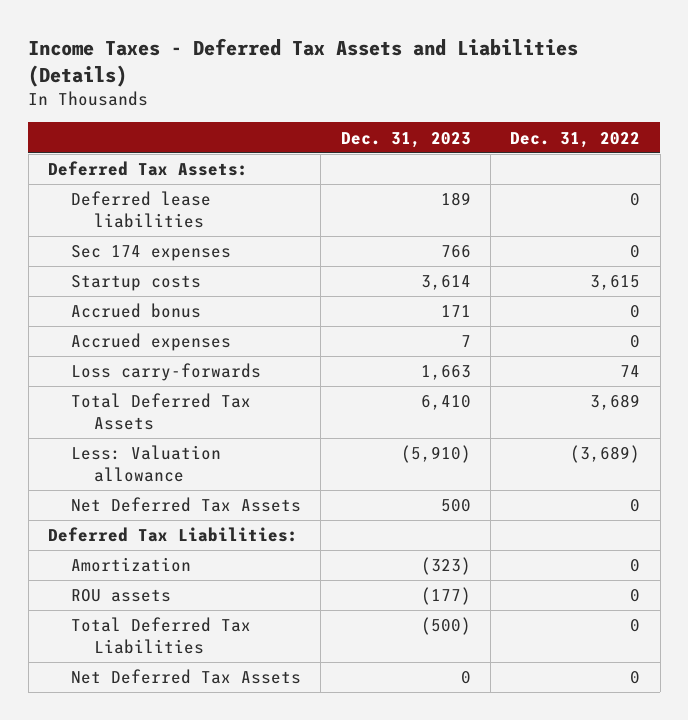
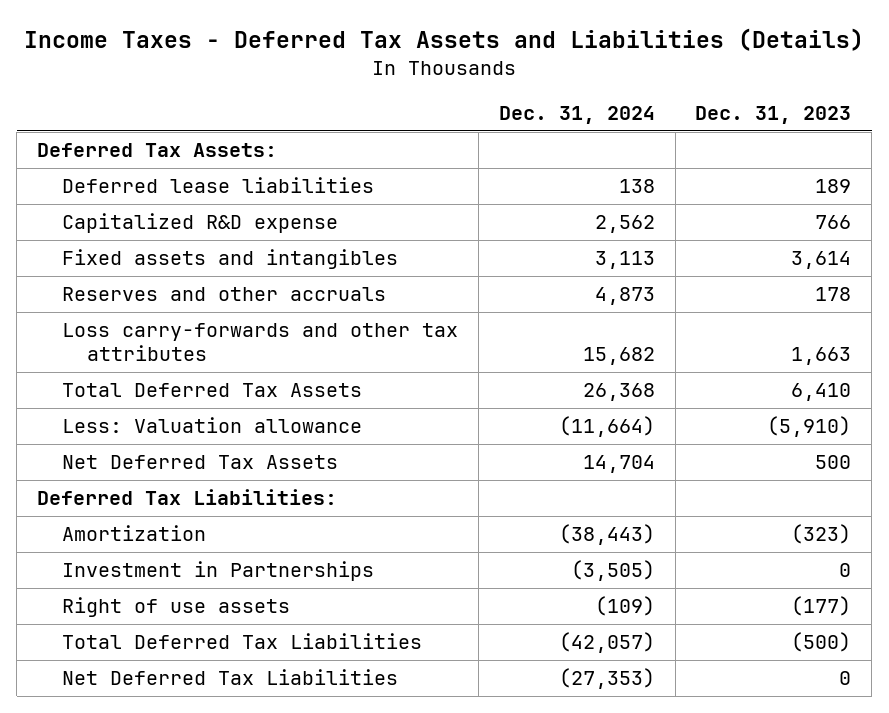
[510,131,641,148] Dec. 31, 2022 -> none
none -> [498,106,655,125] Dec. 31, 2024
[70,303,201,319] Accrued bonus -> none
[70,333,231,352] Accrued expenses -> none
[70,245,231,262] Sec 174 expenses -> [62,213,339,234] Capitalized R&D expense
[70,275,201,292] Startup costs -> [62,249,399,270] Fixed assets and intangibles
none -> [62,287,387,302] Reserves and other accruals
[70,363,261,382] Loss carry-forwards -> [62,323,459,362] Loss carry-forwards and other tax attributes
none -> [62,561,375,582] Investment in Partnerships
[70,589,171,603] ROU assets -> [62,597,291,618] Right of use assets
[70,669,301,685] Net Deferred Tax Assets -> [62,669,399,686] Net Deferred Tax Liabilities

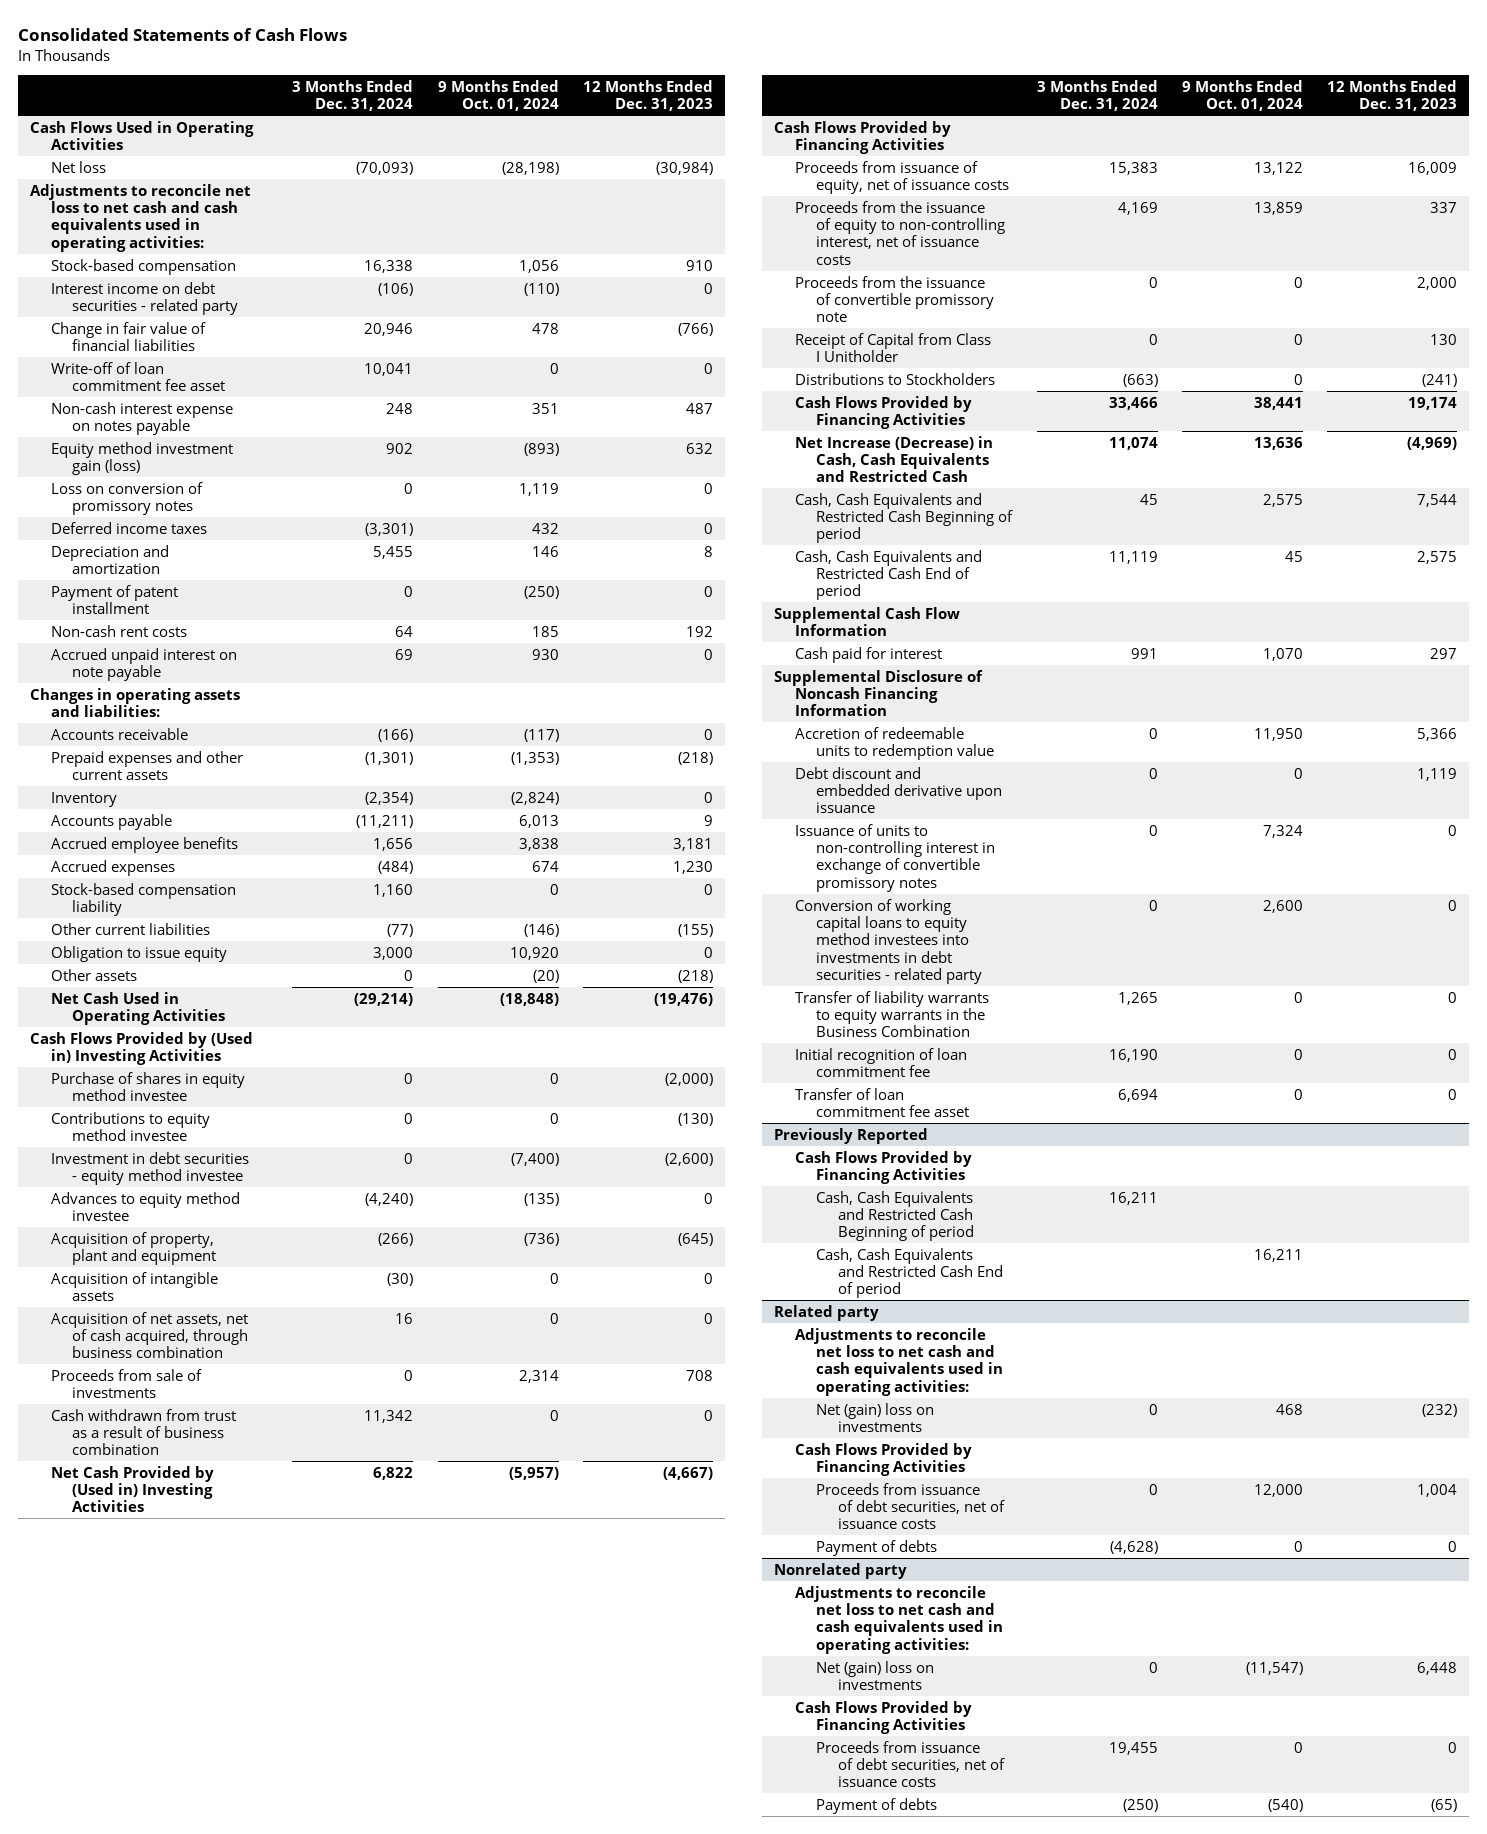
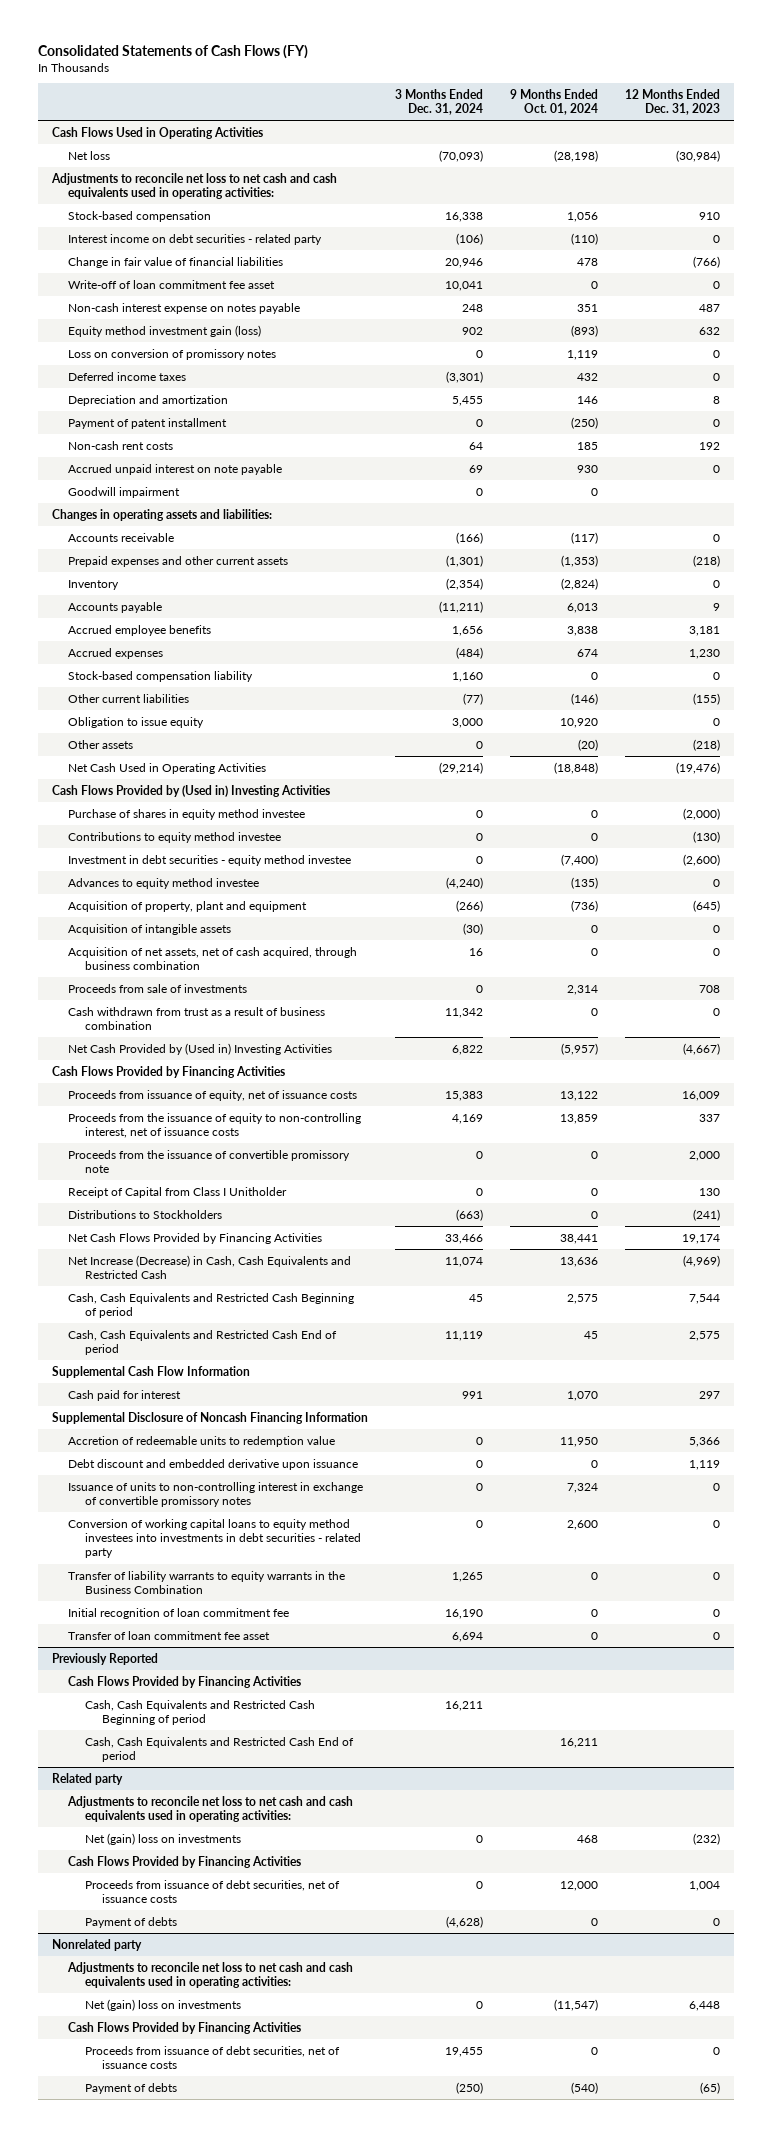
[17,27,347,41] Consolidated Statements of Cash Flows -> [37,44,308,59] Consolidated Statements of Cash Flows (FY)
none -> [68,486,181,498] Goodwill impairment
[795,395,973,429] Cash Flows Provided by Financing Activities -> [68,1232,323,1244] Net Cash Flows Provided by Financing Activities

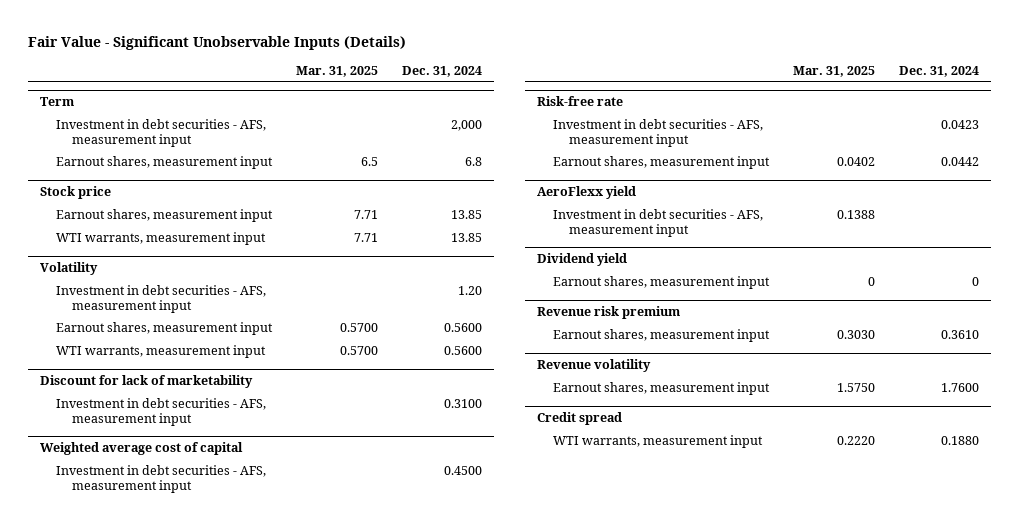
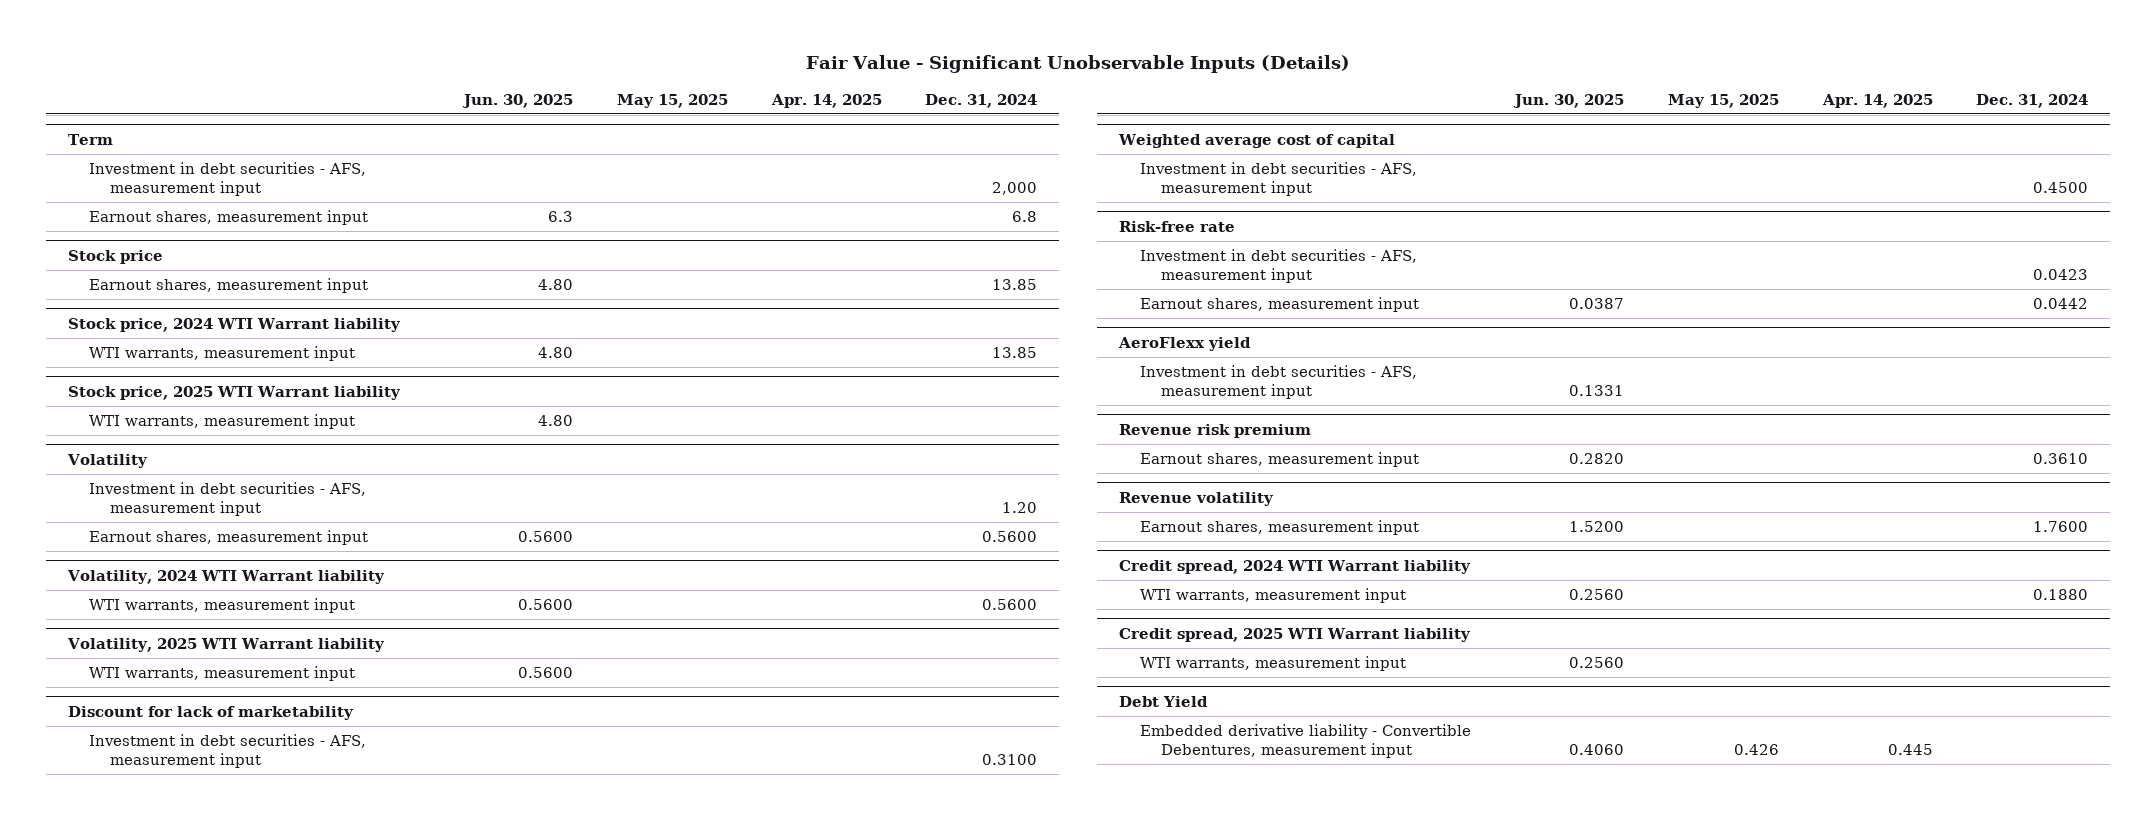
[295,65,378,77] Mar. 31, 2025 -> none
none -> [461,93,573,108] Jun. 30, 2025
none -> [616,93,728,108] May 15, 2025
none -> [770,93,882,108] Apr. 14, 2025
none -> [67,317,401,332] Stock price, 2024 WTI Warrant liability
none -> [67,385,401,400] Stock price, 2025 WTI Warrant liability
none -> [89,414,356,430] WTI warrants, measurement input
none -> [66,569,385,584] Volatility, 2024 WTI Warrant liability
none -> [66,637,385,652] Volatility, 2025 WTI Warrant liability
none -> [89,666,356,682] WTI warrants, measurement input
[536,253,627,267] Dividend yield -> none
[552,275,770,289] Earnout shares, measurement input -> none
[536,412,622,426] Credit spread -> none
none -> [1119,559,1472,574] Credit spread, 2024 WTI Warrant liability
none -> [1119,627,1472,642] Credit spread, 2025 WTI Warrant liability
none -> [1140,656,1407,672] WTI warrants, measurement input
none -> [1119,695,1209,707] Debt Yield
none -> [1140,724,1472,758] Embedded derivative liability - Convertible Debentures, measurement input

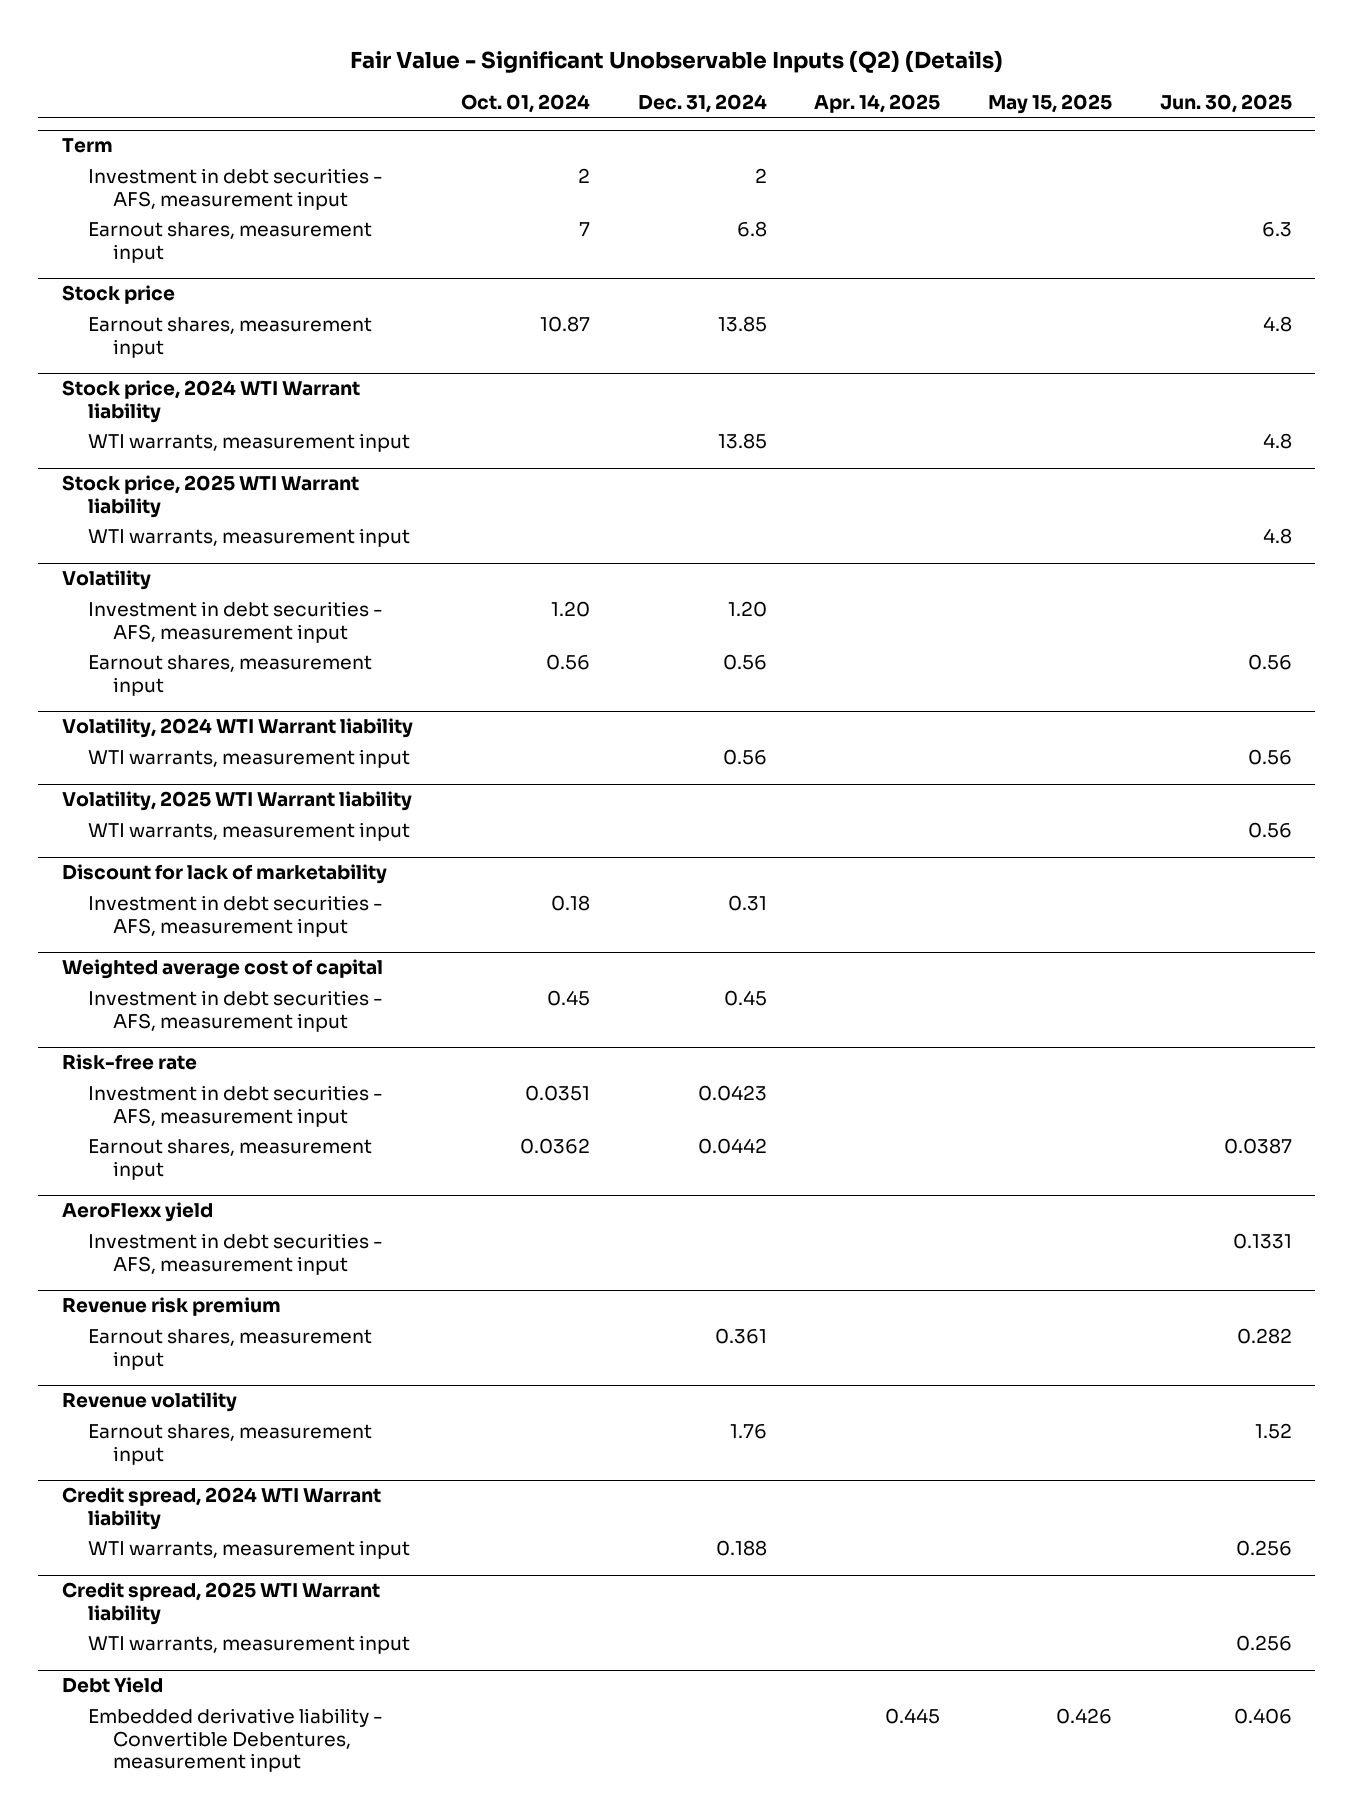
[806,55,1351,74] Fair Value - Significant Unobservable Inputs (Details) -> [349,49,1003,73] Fair Value - Significant Unobservable Inputs (Q2) (Details)
none -> [460,94,590,114] Oct. 01, 2024
[992,181,1038,195] 2,000 -> [754,168,767,184] 2
[537,279,573,291] 4.80 -> [1262,316,1292,333] 4.8
[537,347,573,359] 4.80 -> [1262,433,1292,450] 4.8
[537,415,573,427] 4.80 -> [1262,528,1292,545] 4.8
[517,531,573,543] 0.5600 -> [1247,654,1292,671] 0.56
[982,531,1038,543] 0.5600 -> [722,654,767,671] 0.56
[517,599,573,611] 0.5600 -> [1247,749,1292,766] 0.56
[982,599,1038,611] 0.5600 -> [722,749,767,766] 0.56
[517,667,573,679] 0.5600 -> [1247,822,1292,839] 0.56
[982,753,1038,765] 0.3100 -> [727,895,767,912] 0.31
[2033,181,2089,193] 0.4500 -> [723,990,767,1007] 0.45
[1568,453,1624,465] 0.2820 -> [1236,1328,1292,1345] 0.282
[2033,453,2089,465] 0.3610 -> [714,1328,767,1345] 0.361
[1568,521,1624,533] 1.5200 -> [1254,1423,1292,1440] 1.52
[2033,521,2089,533] 1.7600 -> [729,1424,767,1440] 1.76
[1568,589,1624,601] 0.2560 -> [1235,1540,1292,1557] 0.256
[2033,589,2089,601] 0.1880 -> [715,1540,767,1557] 0.188
[1568,657,1624,669] 0.2560 -> [1235,1635,1292,1652] 0.256
[1568,743,1624,755] 0.4060 -> [1233,1708,1292,1725] 0.406

